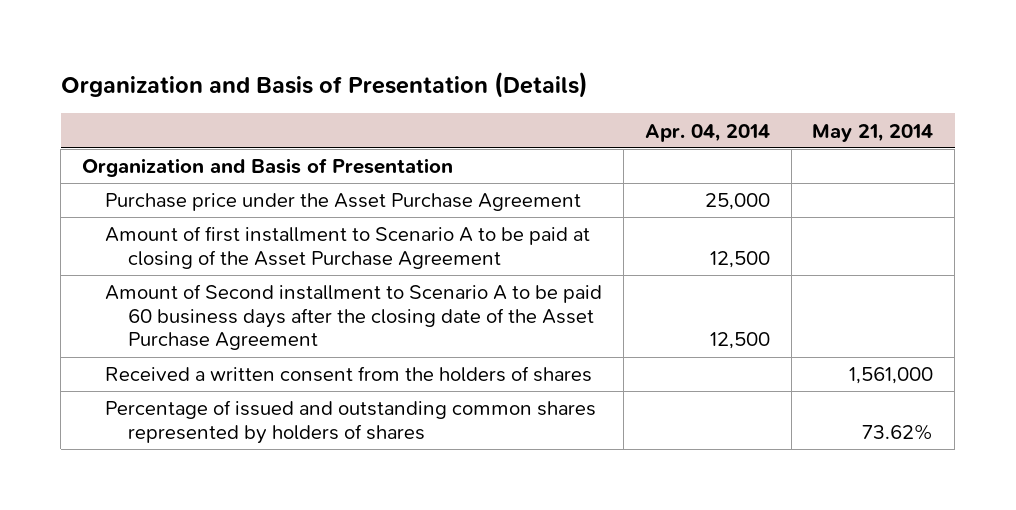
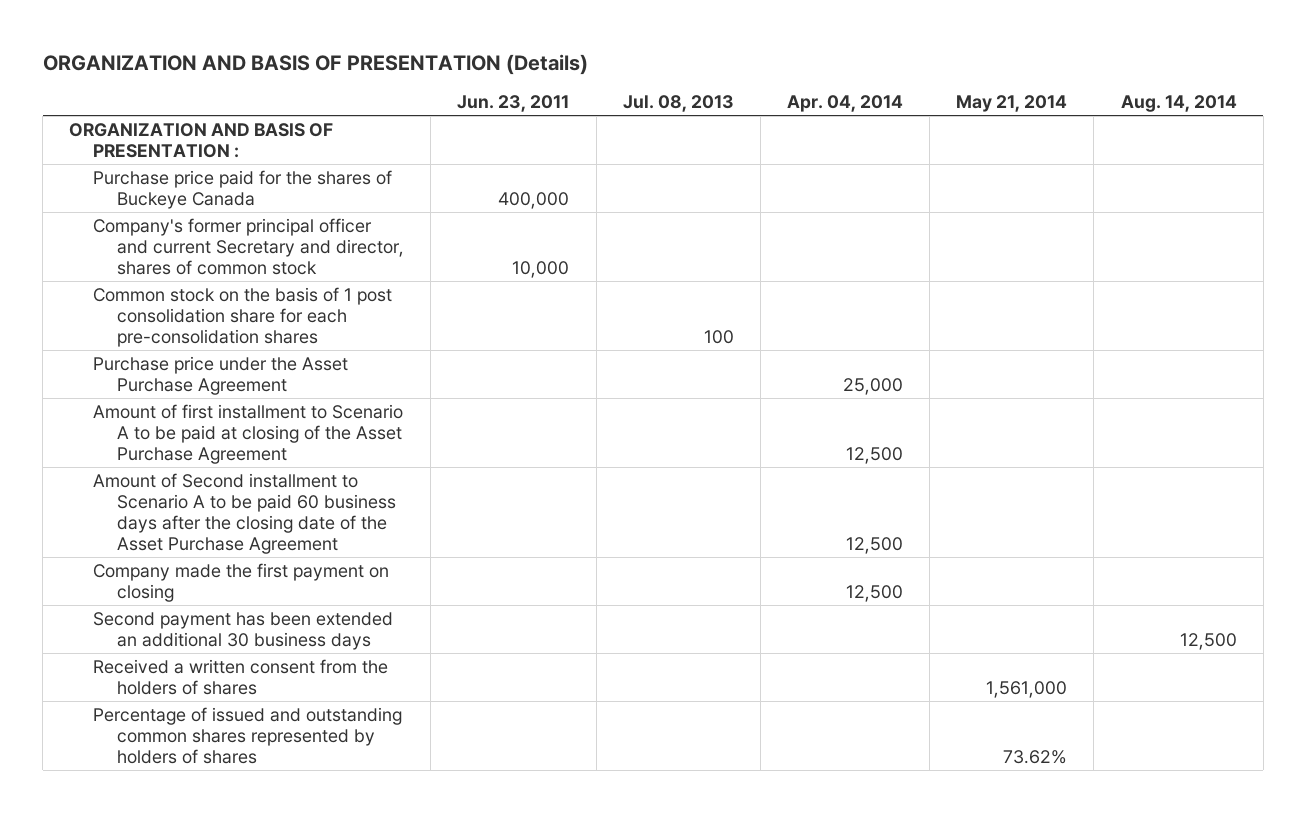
[60,71,588,98] Organization and Basis of Presentation (Details) -> [42,54,588,76] ORGANIZATION AND BASIS OF PRESENTATION (Details)
none -> [457,95,570,113] Jun. 23, 2011
none -> [622,95,734,113] Jul. 08, 2013
none -> [1120,95,1237,113] Aug. 14, 2014
[82,158,454,178] Organization and Basis of Presentation -> [69,122,334,158] ORGANIZATION AND BASIS OF PRESENTATION :
none -> [93,169,393,209] Purchase price paid for the shares of Buckeye Canada
none -> [93,217,405,275] Company's former principal officer and current Secretary and director, shares of common stock
none -> [93,286,393,347] Common stock on the basis of 1 post consolidation share for each pre-consolidation shares
none -> [93,562,390,602] Company made the first payment on closing
none -> [93,611,394,650] Second payment has been extended an additional 30 business days

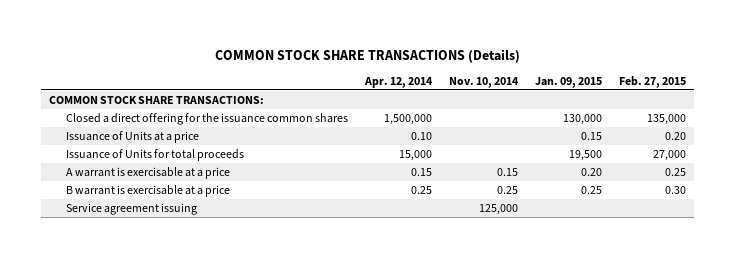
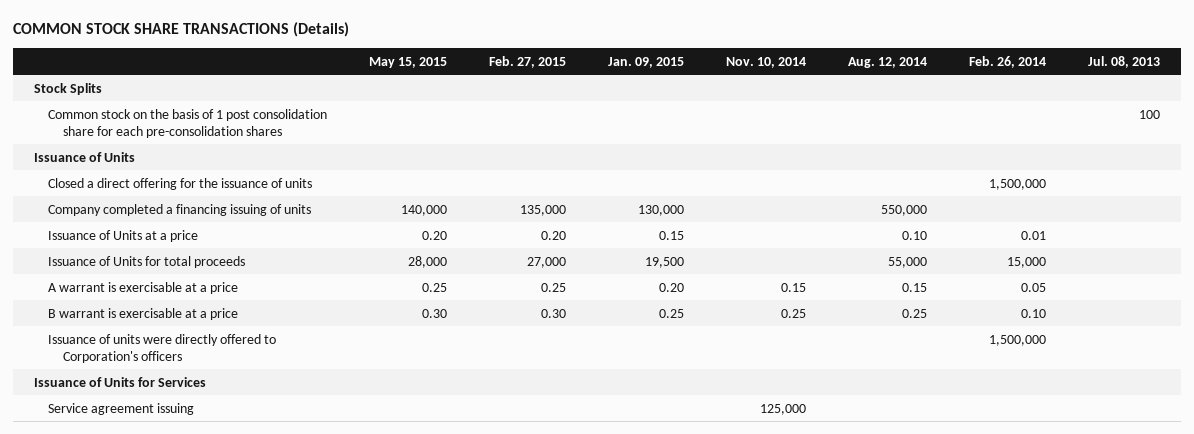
[364,76,434,88] Apr. 12, 2014 -> none
none -> [369,57,448,69] May 15, 2015
none -> [848,57,928,69] Aug. 12, 2014
none -> [969,56,1047,69] Feb. 26, 2014
none -> [1088,56,1161,69] Jul. 08, 2013
[49,96,265,105] COMMON STOCK SHARE TRANSACTIONS: -> none
none -> [33,82,102,95] Stock Splits
none -> [48,108,328,138] Common stock on the basis of 1 post consolidation share for each pre-consolidation shares
none -> [33,151,135,162] Issuance of Units
none -> [48,177,313,190] Closed a direct offering for the issuance of units
[66,113,349,126] Closed a direct offering for the issuance common shares -> [48,203,312,216] Company completed a financing issuing of units
none -> [48,333,277,363] Issuance of units were directly offered to Corporation's officers
none -> [33,376,206,387] Issuance of Units for Services

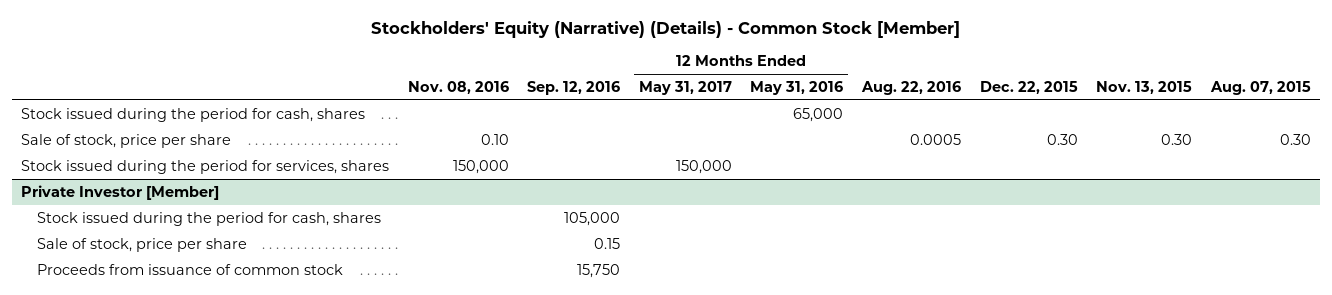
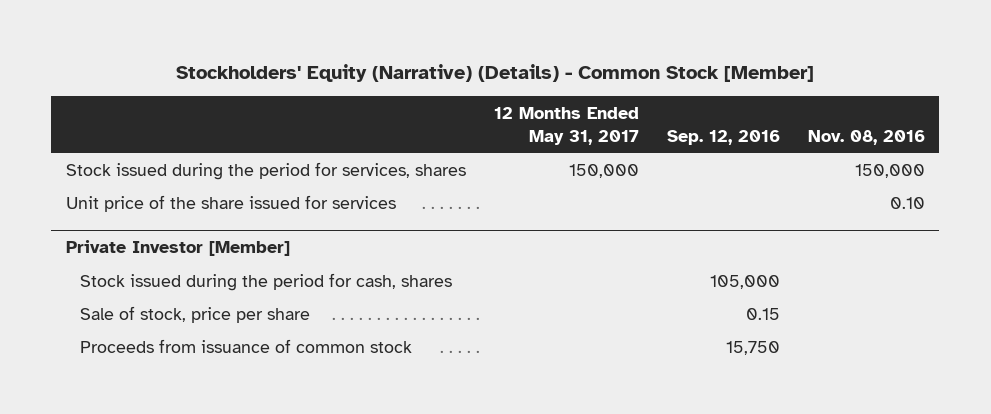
[750,80,844,95] May 31, 2016 -> none
[860,80,961,95] Aug. 22, 2016 -> none
[979,80,1078,94] Dec. 22, 2015 -> none
[1096,80,1193,94] Nov. 13, 2015 -> none
[1209,80,1311,95] Aug. 07, 2015 -> none
[20,107,365,122] Stock issued during the period for cash, shares -> none
[20,133,231,148] Sale of stock, price per share -> none
none -> [65,194,396,212] Unit price of the share issued for services

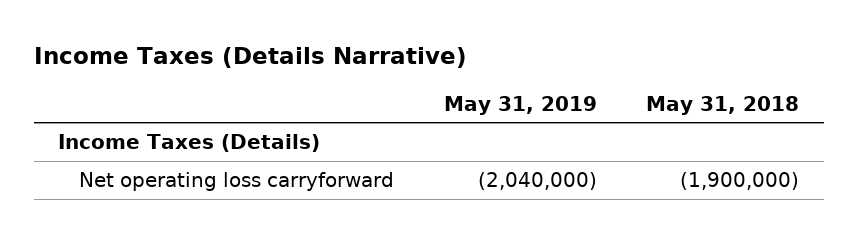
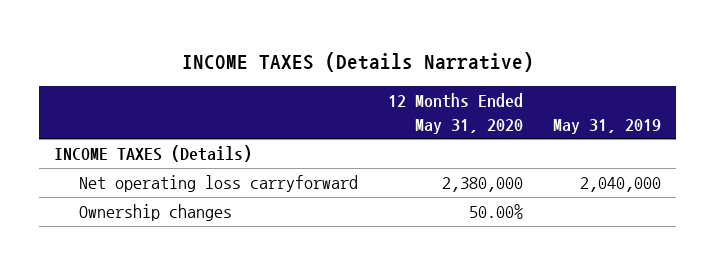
[33,47,467,69] Income Taxes (Details Narrative) -> [181,51,534,72] INCOME TAXES (Details Narrative)
[646,95,800,115] May 31, 2018 -> none
none -> [388,93,524,134] 12 Months Ended May 31, 2020
[58,134,321,153] Income Taxes (Details) -> [54,145,253,163] INCOME TAXES (Details)
[477,172,597,191] (2,040,000) -> [580,177,662,193] 2,040,000
none -> [79,204,233,222] Ownership changes

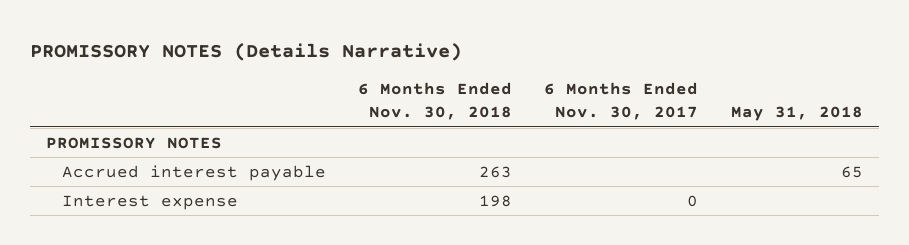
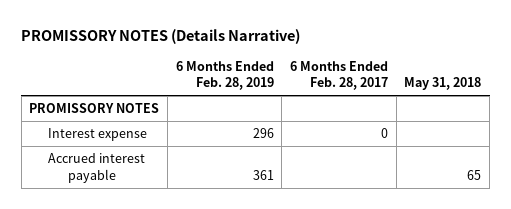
[358,82,513,121] 6 Months Ended Nov. 30, 2018 -> none
[544,82,699,121] 6 Months Ended Nov. 30, 2017 -> none
none -> [175,60,274,91] 6 Months Ended Feb. 28, 2019
none -> [290,60,389,91] 6 Months Ended Feb. 28, 2017
[61,164,326,181] Accrued interest payable -> [48,153,146,183] Accrued interest payable

